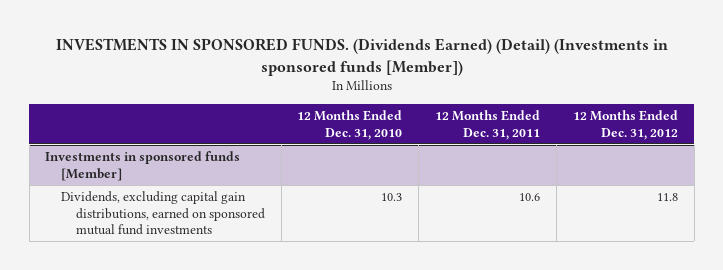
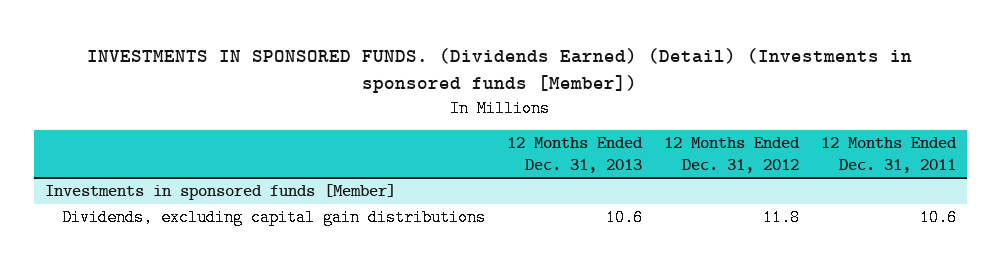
[297,109,403,140] 12 Months Ended Dec. 31, 2010 -> none
none -> [507,137,644,173] 12 Months Ended Dec. 31, 2013
[60,190,265,236] Dividends, excluding capital gain distributions, earned on sponsored mutual fund investments -> [62,209,487,227] Dividends, excluding capital gain distributions

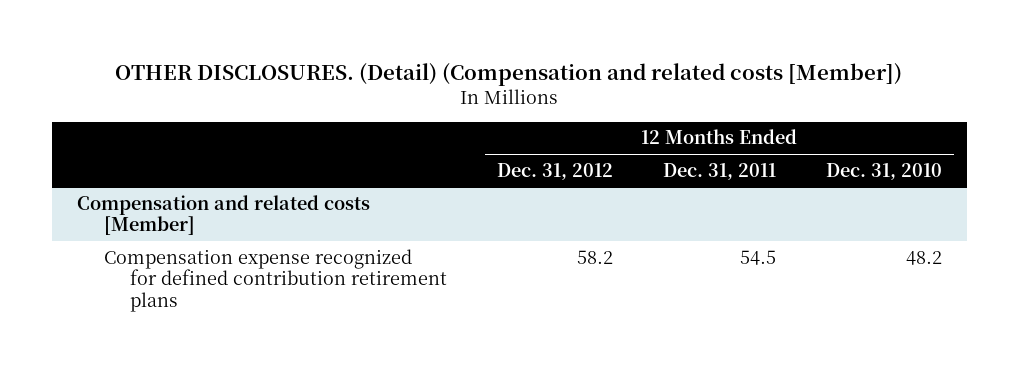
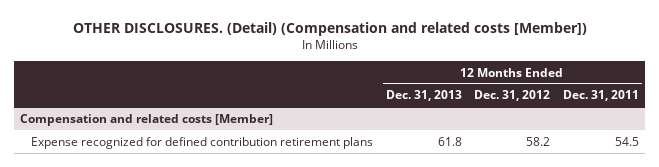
[825,162,942,180] Dec. 31, 2010 -> none
none -> [385,90,462,102] Dec. 31, 2013
[103,248,448,312] Compensation expense recognized for defined contribution retirement plans -> [31,136,374,149] Expense recognized for defined contribution retirement plans

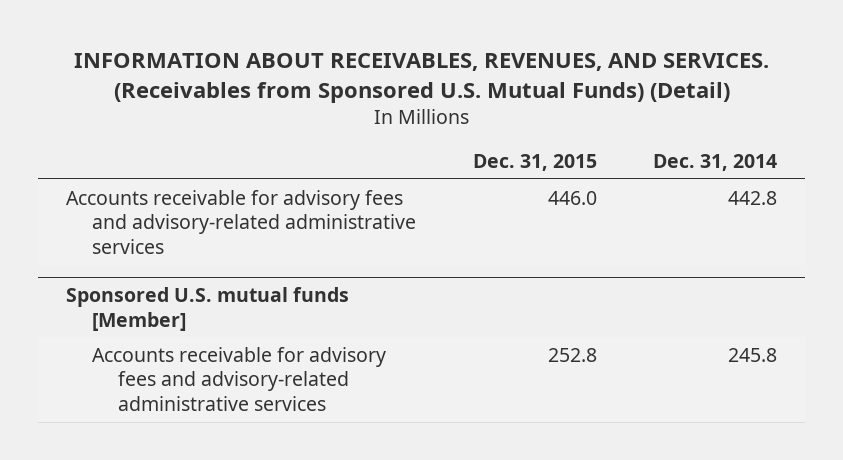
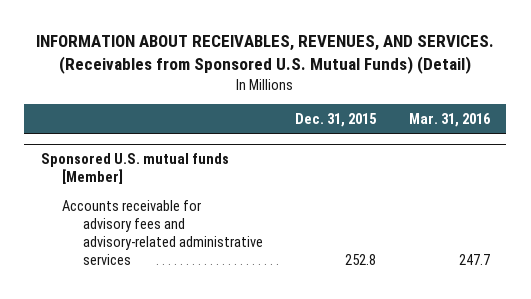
[652,154,777,172] Dec. 31, 2014 -> none
none -> [408,113,491,128] Mar. 31, 2016
[66,189,417,255] Accounts receivable for advisory fees and advisory-related administrative services -> none

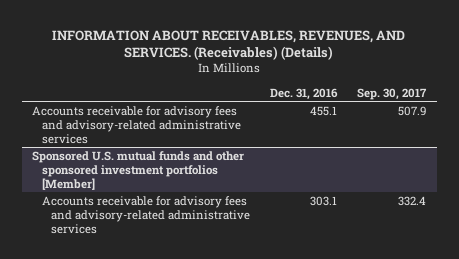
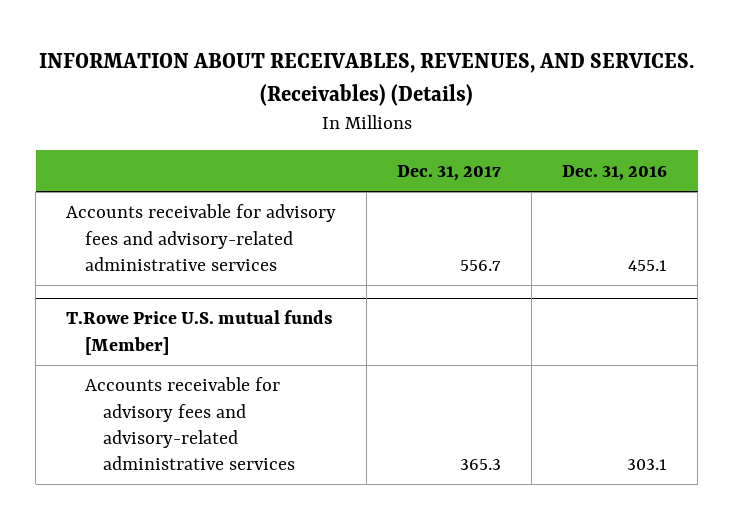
[357,87,428,100] Sep. 30, 2017 -> none
none -> [397,164,502,181] Dec. 31, 2017
[32,150,245,190] Sponsored U.S. mutual funds and other sponsored investment portfolios [Member] -> [66,310,334,355] T.Rowe Price U.S. mutual funds [Member]

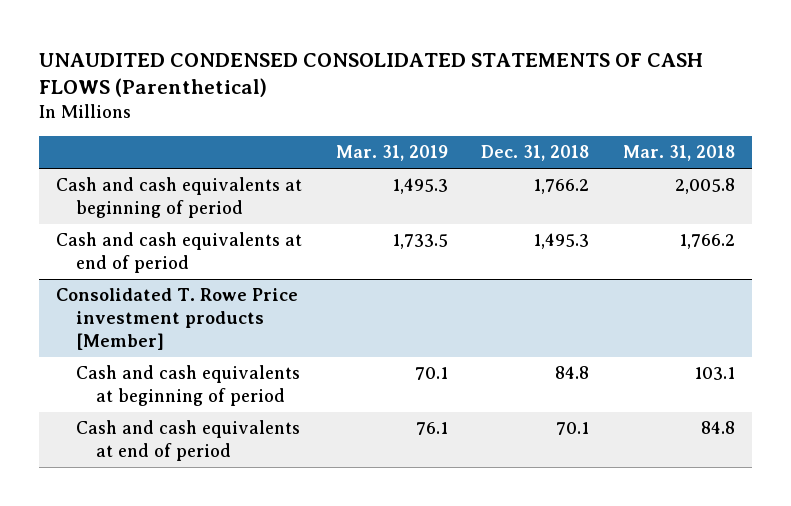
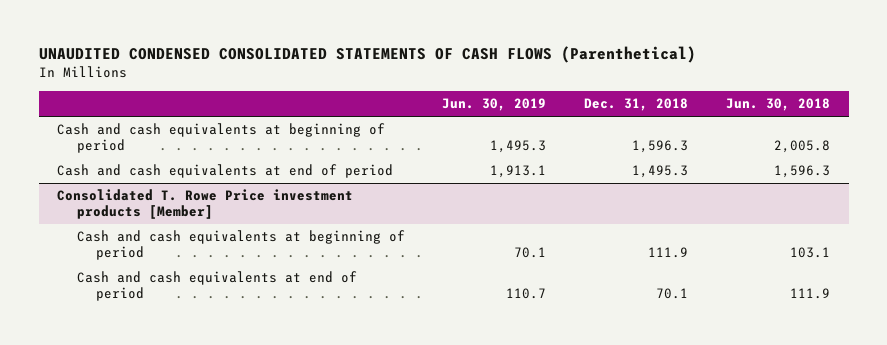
[335,145,448,162] Mar. 31, 2019 -> none
[622,145,735,162] Mar. 31, 2018 -> none
none -> [442,98,547,112] Jun. 30, 2019
none -> [725,98,830,112] Jun. 30, 2018
[533,179,590,195] 1,766.2 -> [632,139,689,153] 1,596.3
[555,366,590,380] 84.8 -> [648,246,689,258] 111.9

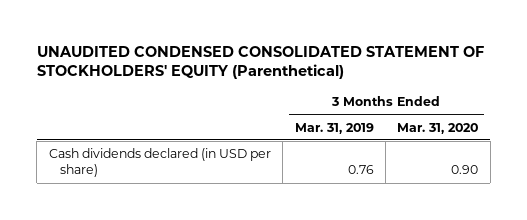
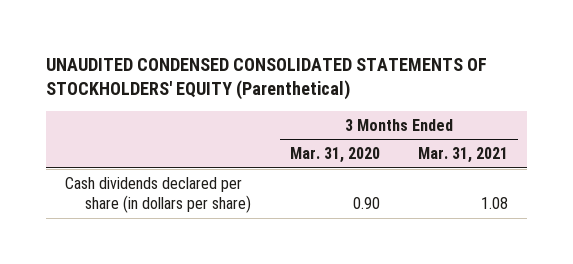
[36,45,484,80] UNAUDITED CONDENSED CONSOLIDATED STATEMENT OF STOCKHOLDERS' EQUITY (Parenthetical) -> [45,57,487,101] UNAUDITED CONDENSED CONSOLIDATED STATEMENTS OF STOCKHOLDERS' EQUITY (Parenthetical)
[294,122,374,134] Mar. 31, 2019 -> none
none -> [418,147,509,164] Mar. 31, 2021
[48,148,271,178] Cash dividends declared (in USD per share) -> [65,176,252,214] Cash dividends declared per share (in dollars per share)

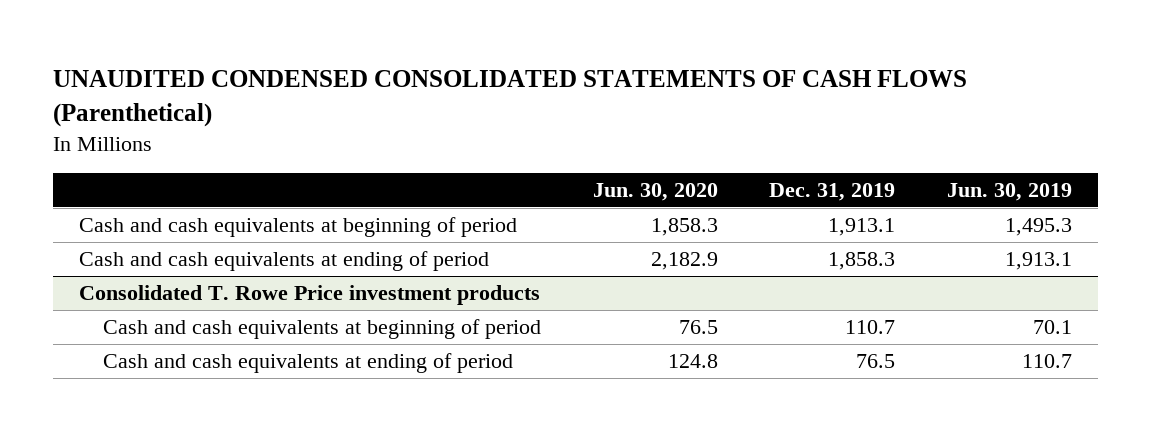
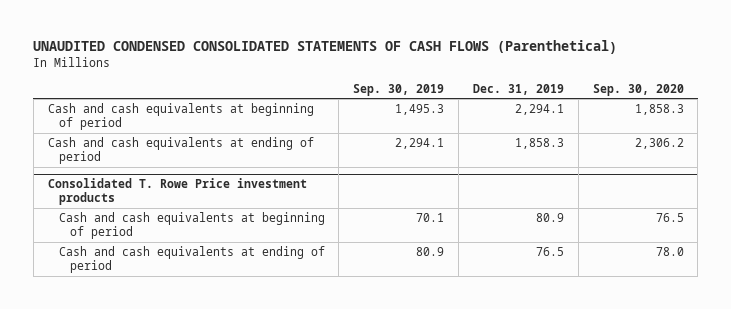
[592,182,718,201] Jun. 30, 2020 -> none
[946,182,1072,201] Jun. 30, 2019 -> none
none -> [353,83,445,96] Sep. 30, 2019
none -> [592,83,684,96] Sep. 30, 2020
[828,218,896,237] 1,913.1 -> [514,103,564,115] 2,294.1
[845,320,896,335] 110.7 -> [535,212,564,222] 80.9

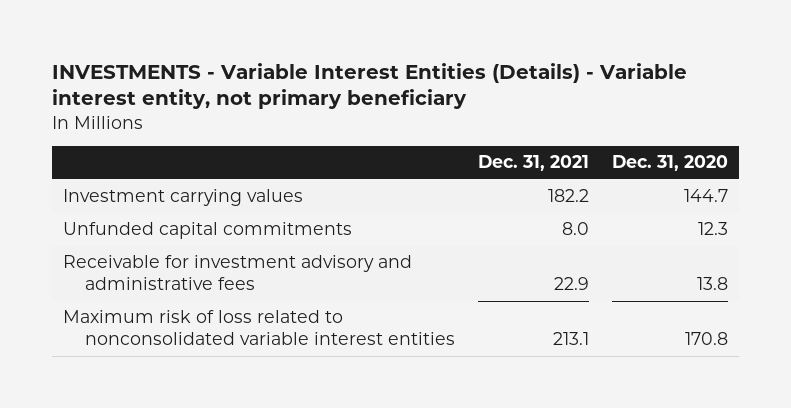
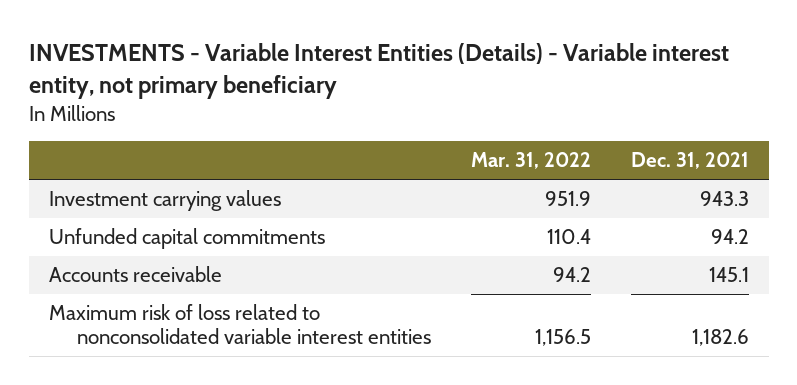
[611,155,728,172] Dec. 31, 2020 -> none
none -> [470,152,591,170] Mar. 31, 2022
[63,255,413,291] Receivable for investment advisory and administrative fees -> none
[547,189,589,203] 182.2 -> [699,191,749,207] 943.3
[561,222,589,236] 8.0 -> [710,229,749,245] 94.2
none -> [48,266,222,283] Accounts receivable
[552,332,589,346] 213.1 -> [691,329,749,347] 1,182.6

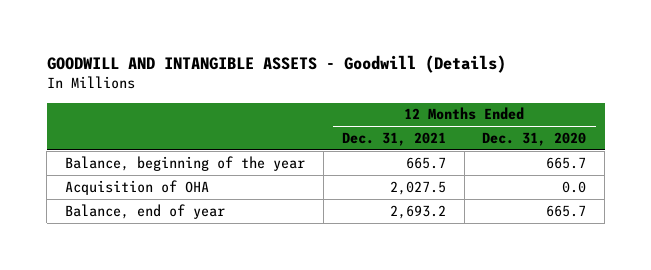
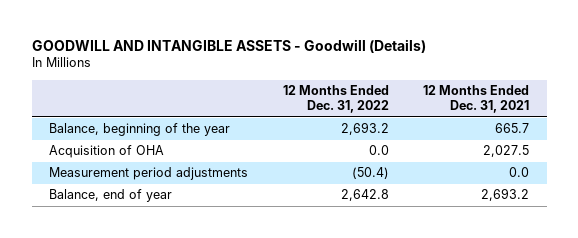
[482,132,587,147] Dec. 31, 2020 -> none
none -> [282,84,389,114] 12 Months Ended Dec. 31, 2022
none -> [49,167,249,181] Measurement period adjustments

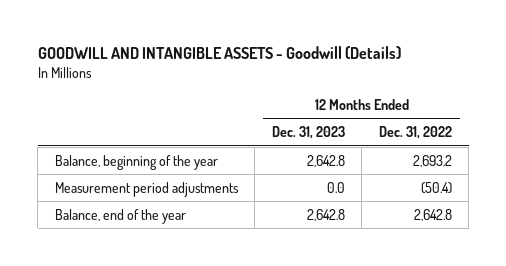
[423,84,530,114] 12 Months Ended Dec. 31, 2021 -> none
none -> [271,126,345,140] Dec. 31, 2023
[49,145,165,159] Acquisition of OHA -> none
[49,189,173,203] Balance, end of year -> [54,208,186,224] Balance, end of the year

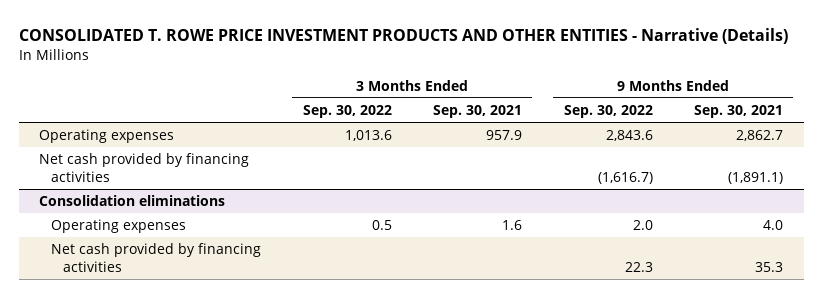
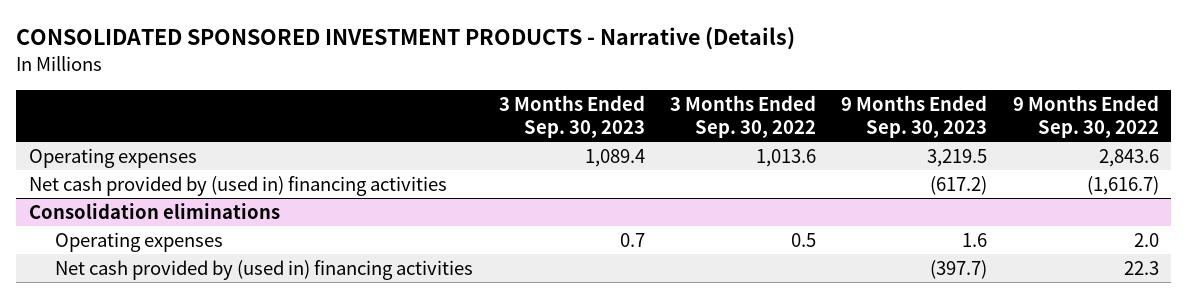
[18,27,788,44] CONSOLIDATED T. ROWE PRICE INVESTMENT PRODUCTS AND OTHER ENTITIES - Narrative (Details) -> [16,27,796,51] CONSOLIDATED SPONSORED INVESTMENT PRODUCTS - Narrative (Details)
[433,105,523,119] Sep. 30, 2021 -> none
[693,105,783,119] Sep. 30, 2021 -> none
none -> [498,94,645,138] 3 Months Ended Sep. 30, 2023
none -> [841,94,988,138] 9 Months Ended Sep. 30, 2023
[39,153,250,183] Net cash provided by financing activities -> [29,176,448,197] Net cash provided by (used in) financing activities
[51,243,262,273] Net cash provided by financing activities -> [55,260,474,281] Net cash provided by (used in) financing activities

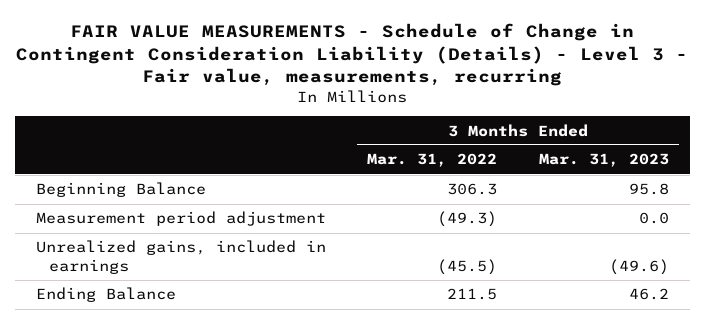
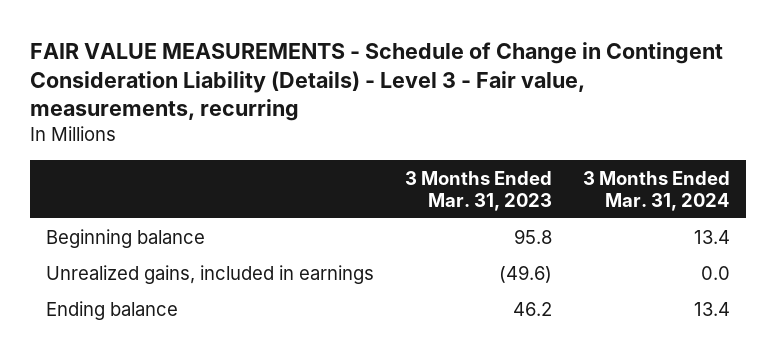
[367,153,498,168] Mar. 31, 2022 -> none
none -> [583,170,731,211] 3 Months Ended Mar. 31, 2024
[35,211,326,227] Measurement period adjustment -> none
[35,182,206,198] Beginning Balance -> [45,228,205,248] Beginning balance
[35,287,176,303] Ending Balance -> [45,300,178,320] Ending balance

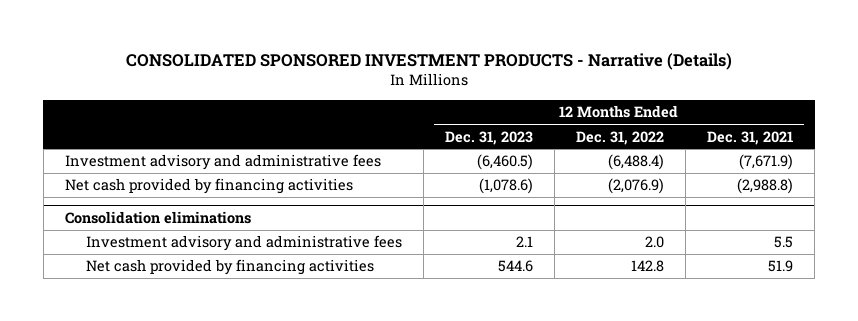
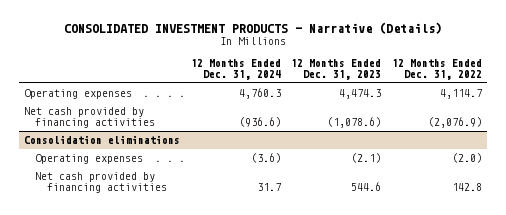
[125,52,732,70] CONSOLIDATED SPONSORED INVESTMENT PRODUCTS - Narrative (Details) -> [63,21,442,34] CONSOLIDATED INVESTMENT PRODUCTS - Narrative (Details)
[706,130,793,145] Dec. 31, 2021 -> none
none -> [190,58,281,80] 12 Months Ended Dec. 31, 2024
[64,154,381,171] Investment advisory and administrative fees -> none
none -> [23,89,132,100] Operating expenses
[85,235,402,252] Investment advisory and administrative fees -> none
none -> [35,154,144,165] Operating expenses

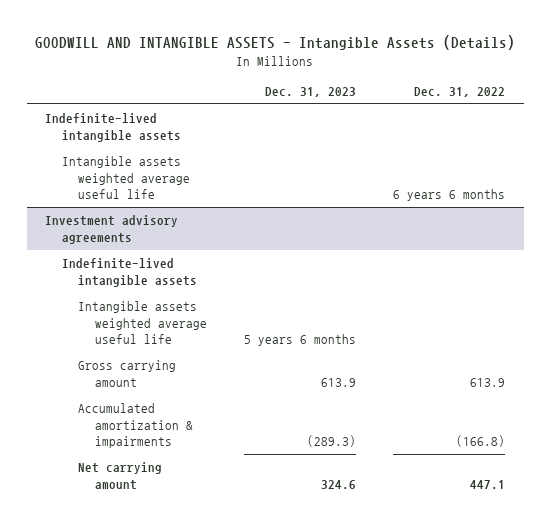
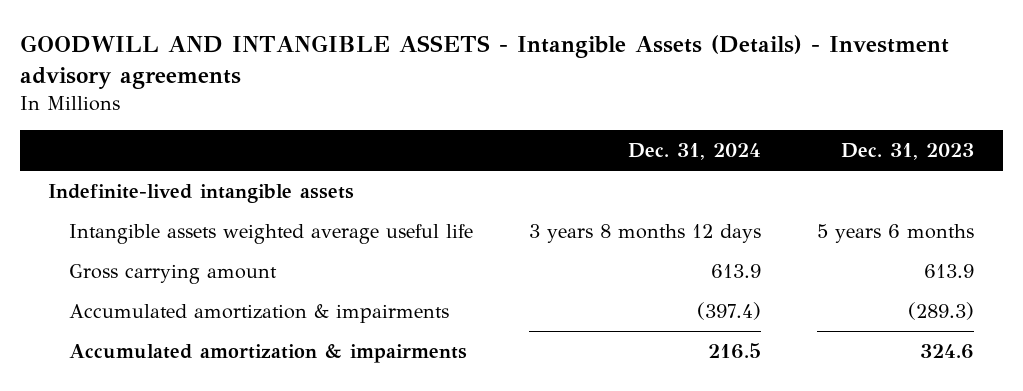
[35,34,516,50] GOODWILL AND INTANGIBLE ASSETS - Intangible Assets (Details) -> [20,34,950,89] GOODWILL AND INTANGIBLE ASSETS - Intangible Assets (Details) - Investment advisory agreements
[414,86,506,97] Dec. 31, 2022 -> none
none -> [628,143,762,161] Dec. 31, 2024
[61,156,191,199] Intangible assets weighted average useful life -> none
[45,215,179,244] Investment advisory agreements -> none
[61,258,198,287] Indefinite-lived intangible assets -> none
[78,462,163,490] Net carrying amount -> [69,344,468,364] Accumulated amortization & impairments

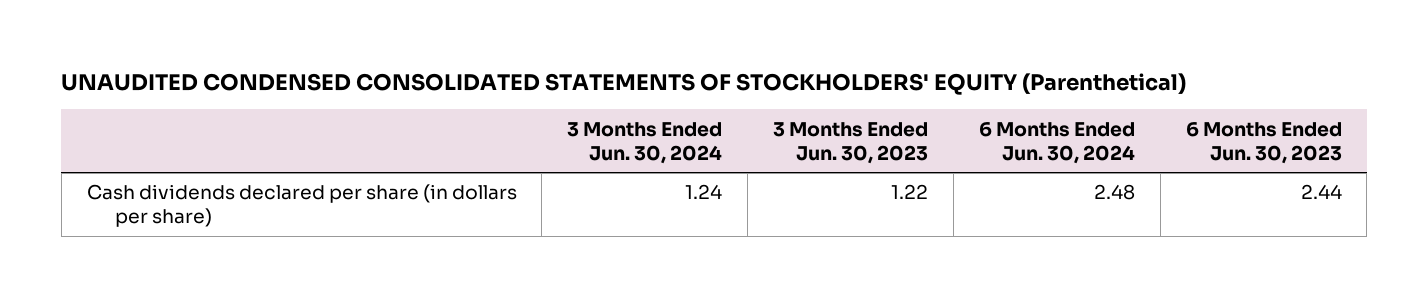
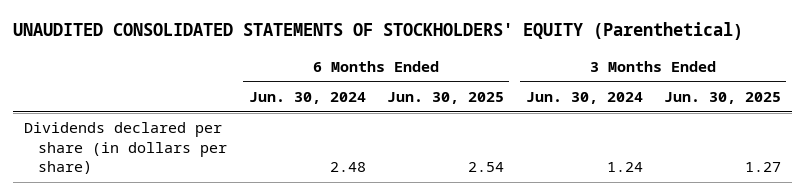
[61,73,1187,96] UNAUDITED CONDENSED CONSOLIDATED STATEMENTS OF STOCKHOLDERS' EQUITY (Parenthetical) -> [13,22,744,41] UNAUDITED CONSOLIDATED STATEMENTS OF STOCKHOLDERS' EQUITY (Parenthetical)
[773,121,929,164] 3 Months Ended Jun. 30, 2023 -> none
[1185,121,1342,164] 6 Months Ended Jun. 30, 2023 -> none
none -> [387,91,505,104] Jun. 30, 2025
none -> [663,91,781,104] Jun. 30, 2025
[86,184,517,228] Cash dividends declared per share (in dollars per share) -> [23,122,228,175] Dividends declared per share (in dollars per share)

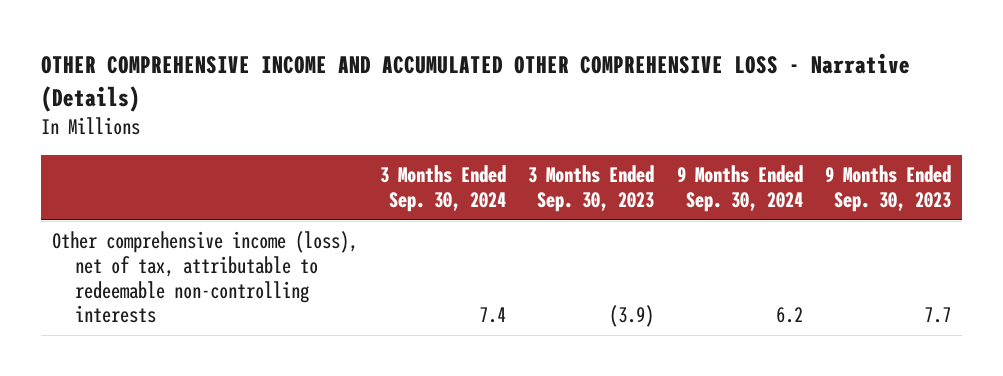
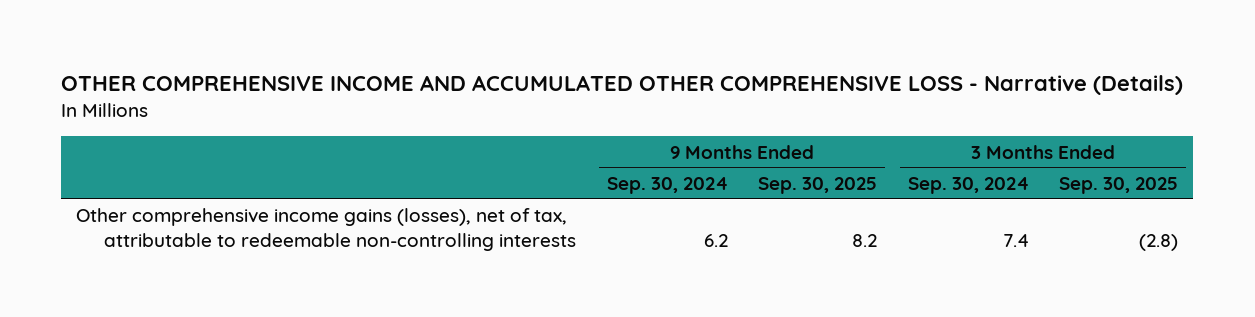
[528,165,655,212] 3 Months Ended Sep. 30, 2023 -> none
[824,165,951,212] 9 Months Ended Sep. 30, 2023 -> none
none -> [758,176,878,194] Sep. 30, 2025
none -> [1059,176,1179,194] Sep. 30, 2025
[52,231,359,324] Other comprehensive income (loss), net of tax, attributable to redeemable non-controlling interests -> [76,208,577,252] Other comprehensive income gains (losses), net of tax, attributable to redeemable non-controlling interests

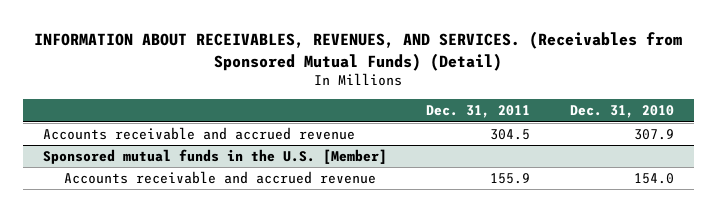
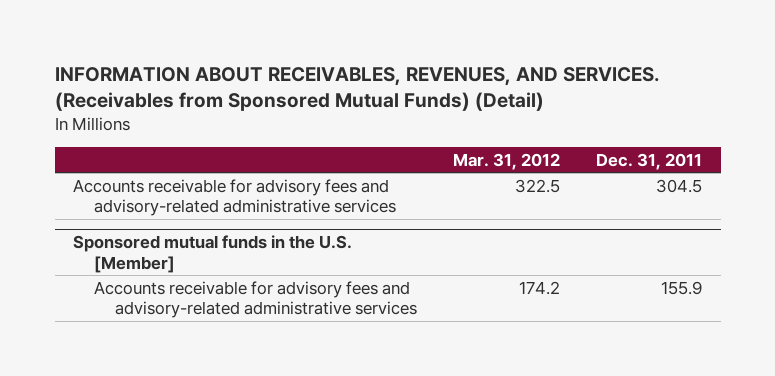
[569,105,674,119] Dec. 31, 2010 -> none
none -> [453,152,561,170] Mar. 31, 2012
[43,127,356,141] Accounts receivable and accrued revenue -> [72,178,396,217] Accounts receivable for advisory fees and advisory-related administrative services
[63,171,376,185] Accounts receivable and accrued revenue -> [93,280,417,319] Accounts receivable for advisory fees and advisory-related administrative services

